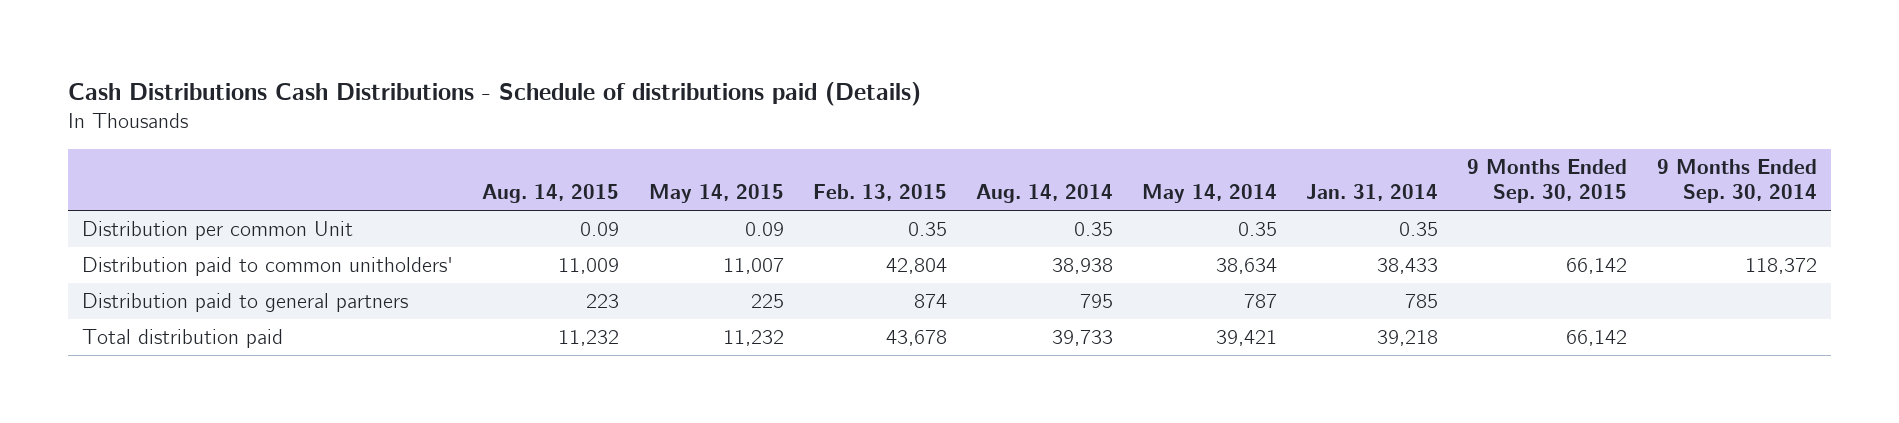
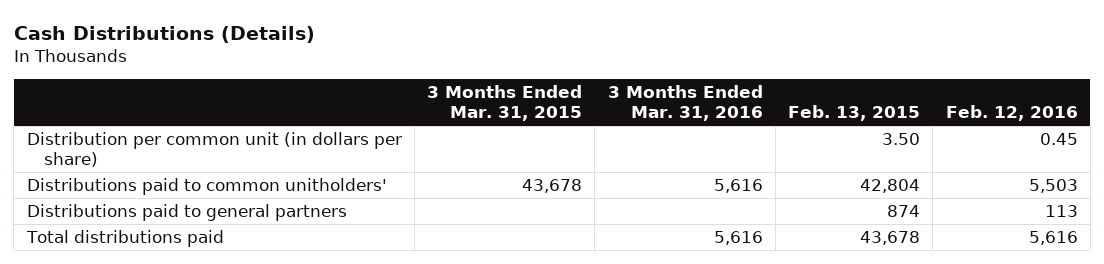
[67,81,921,106] Cash Distributions Cash Distributions - Schedule of distributions paid (Details) -> [13,25,315,43] Cash Distributions (Details)
[482,184,620,204] Aug. 14, 2015 -> none
[648,184,784,204] May 14, 2015 -> none
[975,184,1113,204] Aug. 14, 2014 -> none
[1142,184,1278,204] May 14, 2014 -> none
[1306,184,1439,202] Jan. 31, 2014 -> none
[1467,159,1628,204] 9 Months Ended Sep. 30, 2015 -> none
[1656,159,1817,204] 9 Months Ended Sep. 30, 2014 -> none
none -> [427,84,583,122] 3 Months Ended Mar. 31, 2015
none -> [607,84,763,122] 3 Months Ended Mar. 31, 2016
none -> [945,105,1078,122] Feb. 12, 2016
[82,221,354,241] Distribution per common Unit -> [26,131,402,168] Distribution per common unit (in dollars per share)
[907,222,947,237] 0.35 -> [882,132,921,145] 3.50
[82,257,454,277] Distribution paid to common unitholders' -> [26,177,387,195] Distributions paid to common unitholders'
[82,293,409,313] Distribution paid to general partners -> [26,203,347,221] Distributions paid to general partners
[82,329,284,349] Total distribution paid -> [25,229,224,247] Total distributions paid

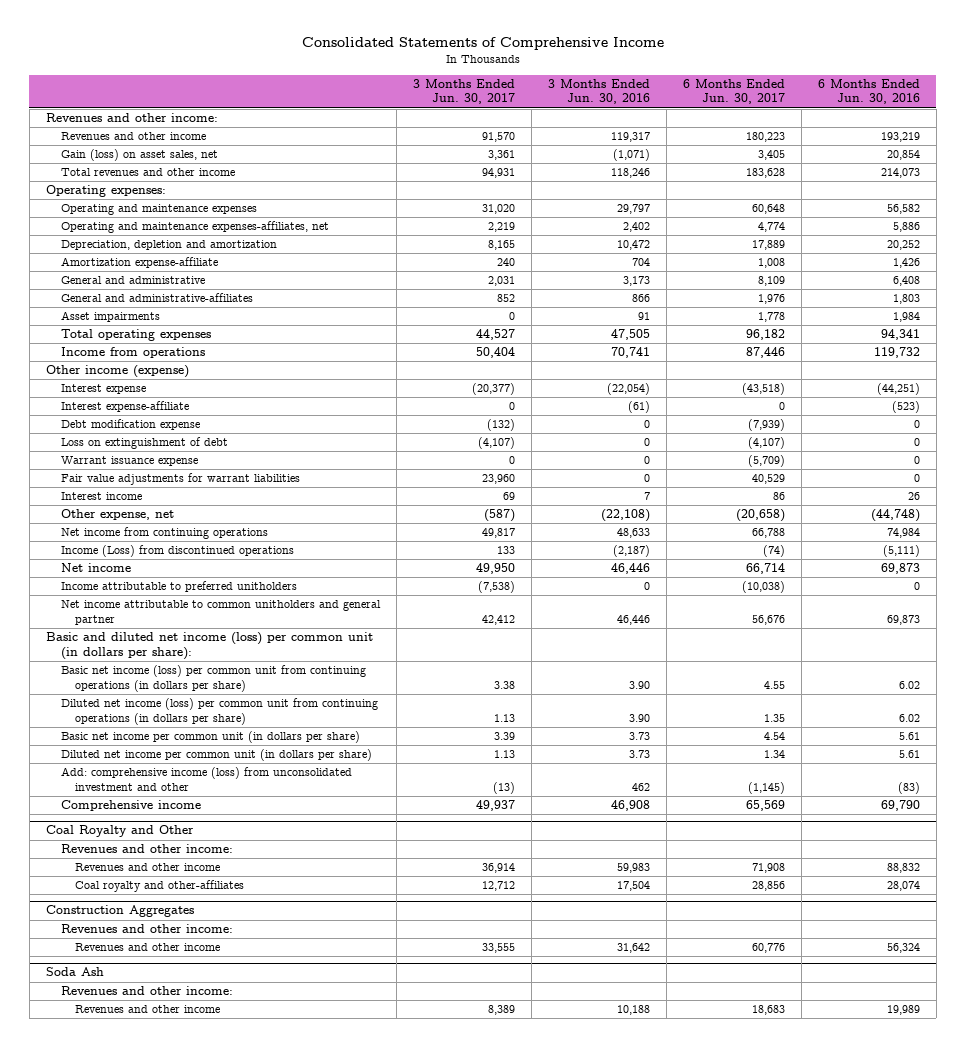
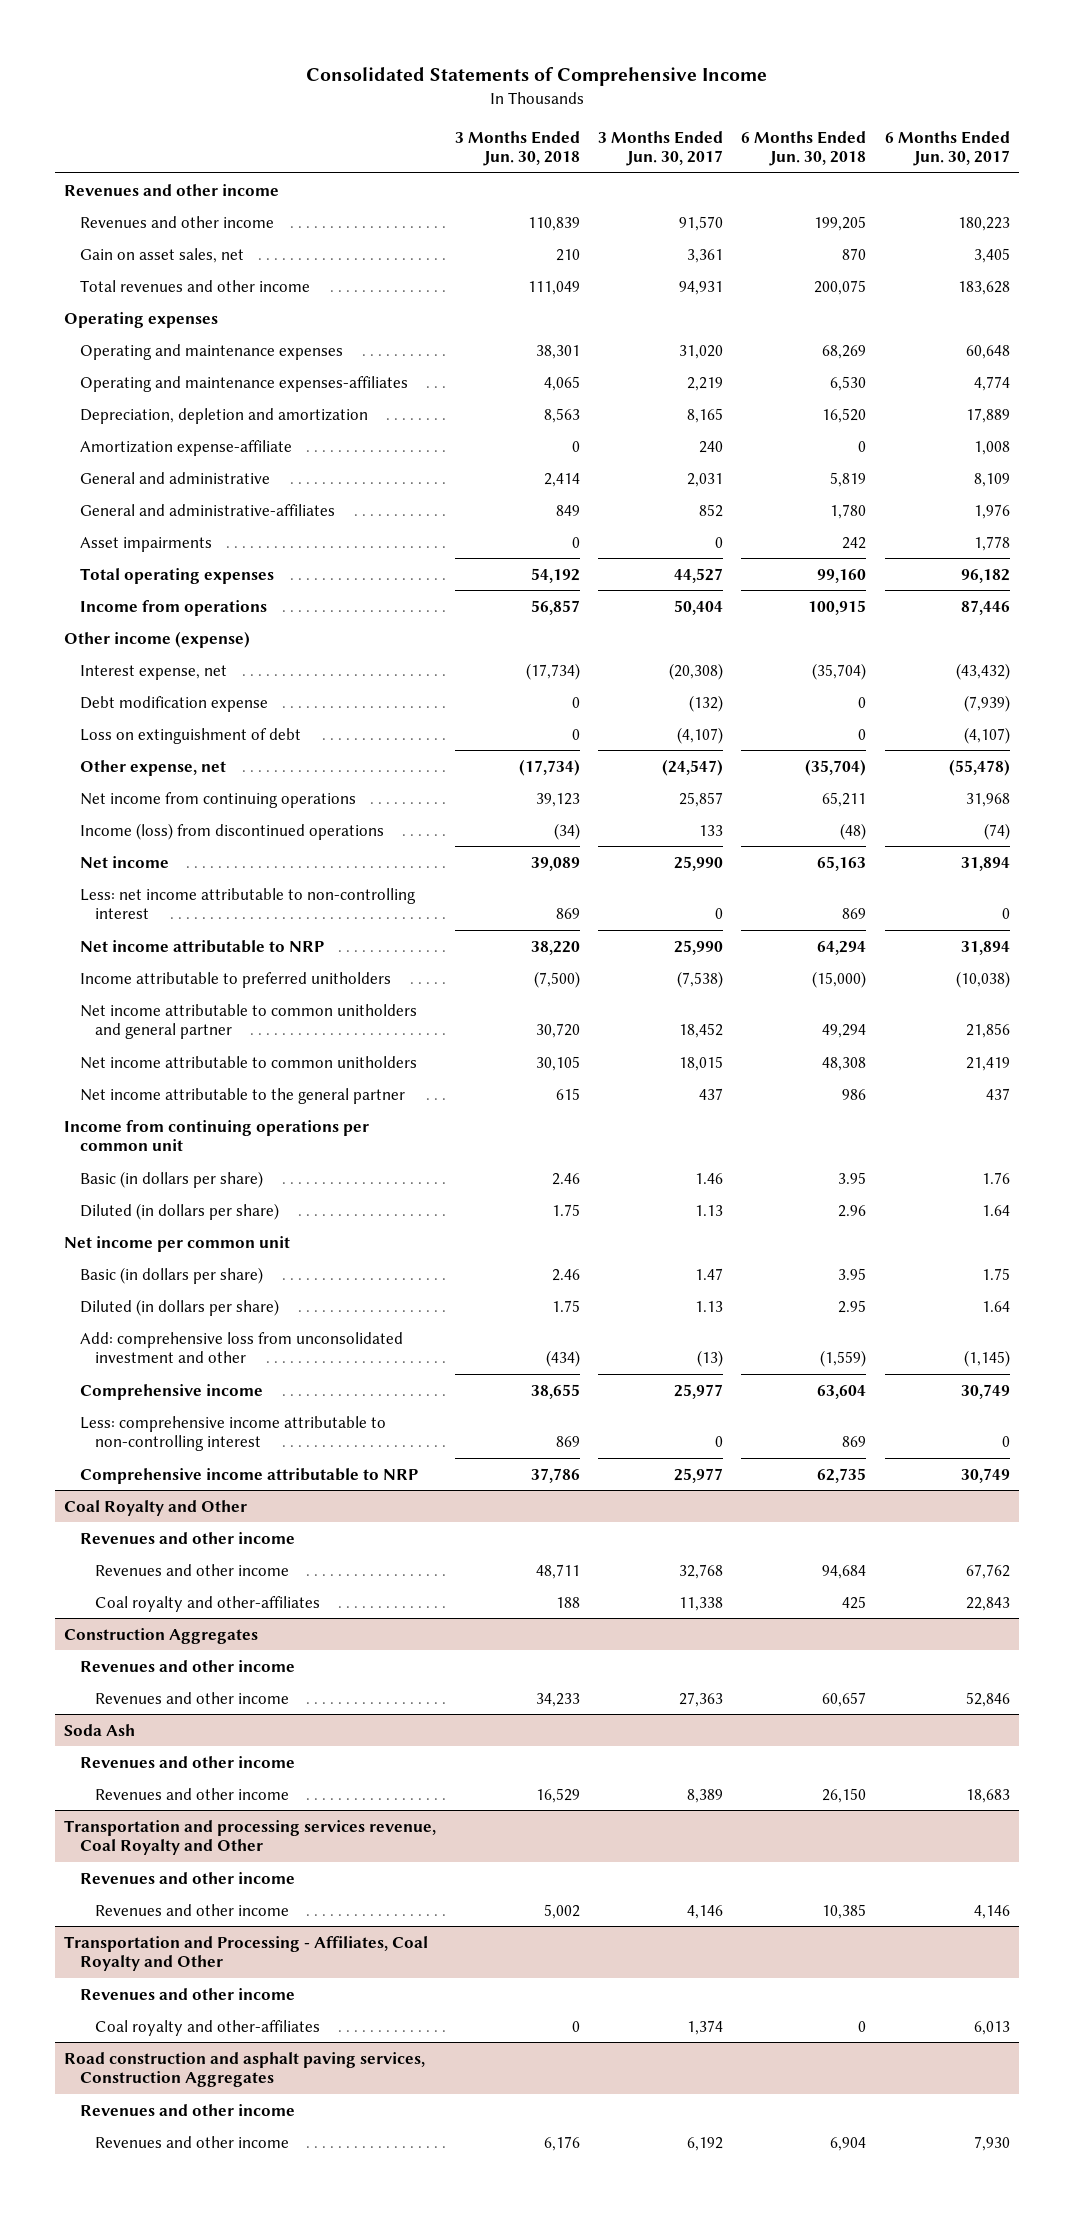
[547,78,650,105] 3 Months Ended Jun. 30, 2016 -> none
[817,78,920,105] 6 Months Ended Jun. 30, 2016 -> none
none -> [454,130,580,167] 3 Months Ended Jun. 30, 2018
none -> [741,130,867,167] 6 Months Ended Jun. 30, 2018
[45,113,218,123] Revenues and other income: -> [64,183,280,196] Revenues and other income
[60,149,218,162] Gain (loss) on asset sales, net -> [79,247,244,263] Gain on asset sales, net
[45,185,166,198] Operating expenses: -> [64,311,219,328] Operating expenses
[60,221,329,234] Operating and maintenance expenses-affiliates, net -> [79,375,408,392] Operating and maintenance expenses-affiliates
[60,401,189,413] Interest expense-affiliate -> none
[60,384,146,395] Interest expense -> [79,664,227,680] Interest expense, net
[471,383,515,396] (20,377) -> [669,662,724,680] (20,308)
[741,383,785,396] (43,518) -> [955,662,1010,680] (43,432)
[60,456,198,467] Warrant issuance expense -> none
[60,473,300,486] Fair value adjustments for warrant liabilities -> none
[60,492,142,501] Interest income -> none
[483,509,515,523] (587) -> [662,758,724,776] (24,547)
[735,509,785,523] (20,658) -> [948,758,1010,776] (55,478)
[481,528,515,539] 49,817 -> [679,791,724,807] 25,857
[751,528,785,539] 66,788 -> [965,792,1010,807] 31,968
[60,545,294,558] Income (Loss) from discontinued operations -> [79,822,384,840] Income (loss) from discontinued operations
[475,563,515,575] 49,950 -> [674,855,724,871] 25,990
[745,563,785,575] 66,714 -> [960,856,1010,871] 31,894
none -> [79,887,416,920] Less: net income attributable to non-controlling interest
none -> [79,939,324,953] Net income attributable to NRP
[481,614,515,625] 42,412 -> [679,1023,724,1039] 18,452
[751,614,785,625] 56,676 -> [965,1023,1010,1039] 21,856
none -> [79,1055,417,1069] Net income attributable to common unitholders
none -> [79,1087,405,1104] Net income attributable to the general partner
[45,632,373,660] Basic and diluted net income (loss) per common unit (in dollars per share): -> [64,1119,370,1152] Income from continuing operations per common unit
[60,665,366,692] Basic net income (loss) per common unit from continuing operations (in dollars per share) -> [79,1170,263,1188] Basic (in dollars per share)
[493,680,515,689] 3.38 -> [695,1172,724,1184] 1.46
[763,680,785,689] 4.55 -> [981,1171,1010,1184] 1.76
[60,698,378,725] Diluted net income (loss) per common unit from continuing operations (in dollars per share) -> [79,1202,279,1220] Diluted (in dollars per share)
[763,713,785,722] 1.35 -> [981,1204,1010,1216] 1.64
none -> [64,1235,291,1252] Net income per common unit
[60,731,360,744] Basic net income per common unit (in dollars per share) -> [79,1266,263,1284] Basic (in dollars per share)
[493,732,515,741] 3.39 -> [695,1267,724,1280] 1.47
[763,732,785,741] 4.54 -> [981,1267,1010,1280] 1.75
[60,749,372,762] Diluted net income per common unit (in dollars per share) -> [79,1298,279,1316] Diluted (in dollars per share)
[763,750,785,759] 1.34 -> [981,1300,1010,1312] 1.64
[60,767,352,791] Add: comprehensive income (loss) from unconsolidated investment and other -> [79,1331,403,1364] Add: comprehensive loss from unconsolidated investment and other
[475,800,515,812] 49,937 -> [674,1383,724,1399] 25,977
[745,800,785,812] 65,569 -> [960,1383,1010,1399] 30,749
none -> [79,1415,386,1452] Less: comprehensive income attributable to non-controlling interest
none -> [79,1467,418,1484] Comprehensive income attributable to NRP
[60,844,233,854] Revenues and other income: -> [79,1531,295,1544] Revenues and other income
[481,863,515,874] 36,914 -> [679,1563,724,1579] 32,768
[751,863,785,874] 71,908 -> [965,1563,1010,1579] 67,762
[481,881,515,892] 12,712 -> [679,1596,724,1611] 11,338
[751,881,785,892] 28,856 -> [965,1596,1010,1611] 22,843
[60,924,233,934] Revenues and other income: -> [79,1659,295,1672] Revenues and other income
[481,943,515,954] 33,555 -> [679,1691,724,1707] 27,363
[751,943,785,954] 60,776 -> [965,1691,1010,1707] 52,846
[60,986,233,996] Revenues and other income: -> [79,1755,295,1768] Revenues and other income
none -> [64,1819,437,1856] Transportation and processing services revenue, Coal Royalty and Other
none -> [79,1871,295,1884] Revenues and other income
none -> [94,1903,289,1916] Revenues and other income
none -> [64,1935,429,1972] Transportation and Processing - Affiliates, Coal Royalty and Other
none -> [79,1987,295,2000] Revenues and other income
none -> [94,2019,320,2036] Coal royalty and other-affiliates
none -> [64,2051,426,2088] Road construction and asphalt paving services, Construction Aggregates
none -> [79,2103,295,2116] Revenues and other income
none -> [94,2135,289,2148] Revenues and other income

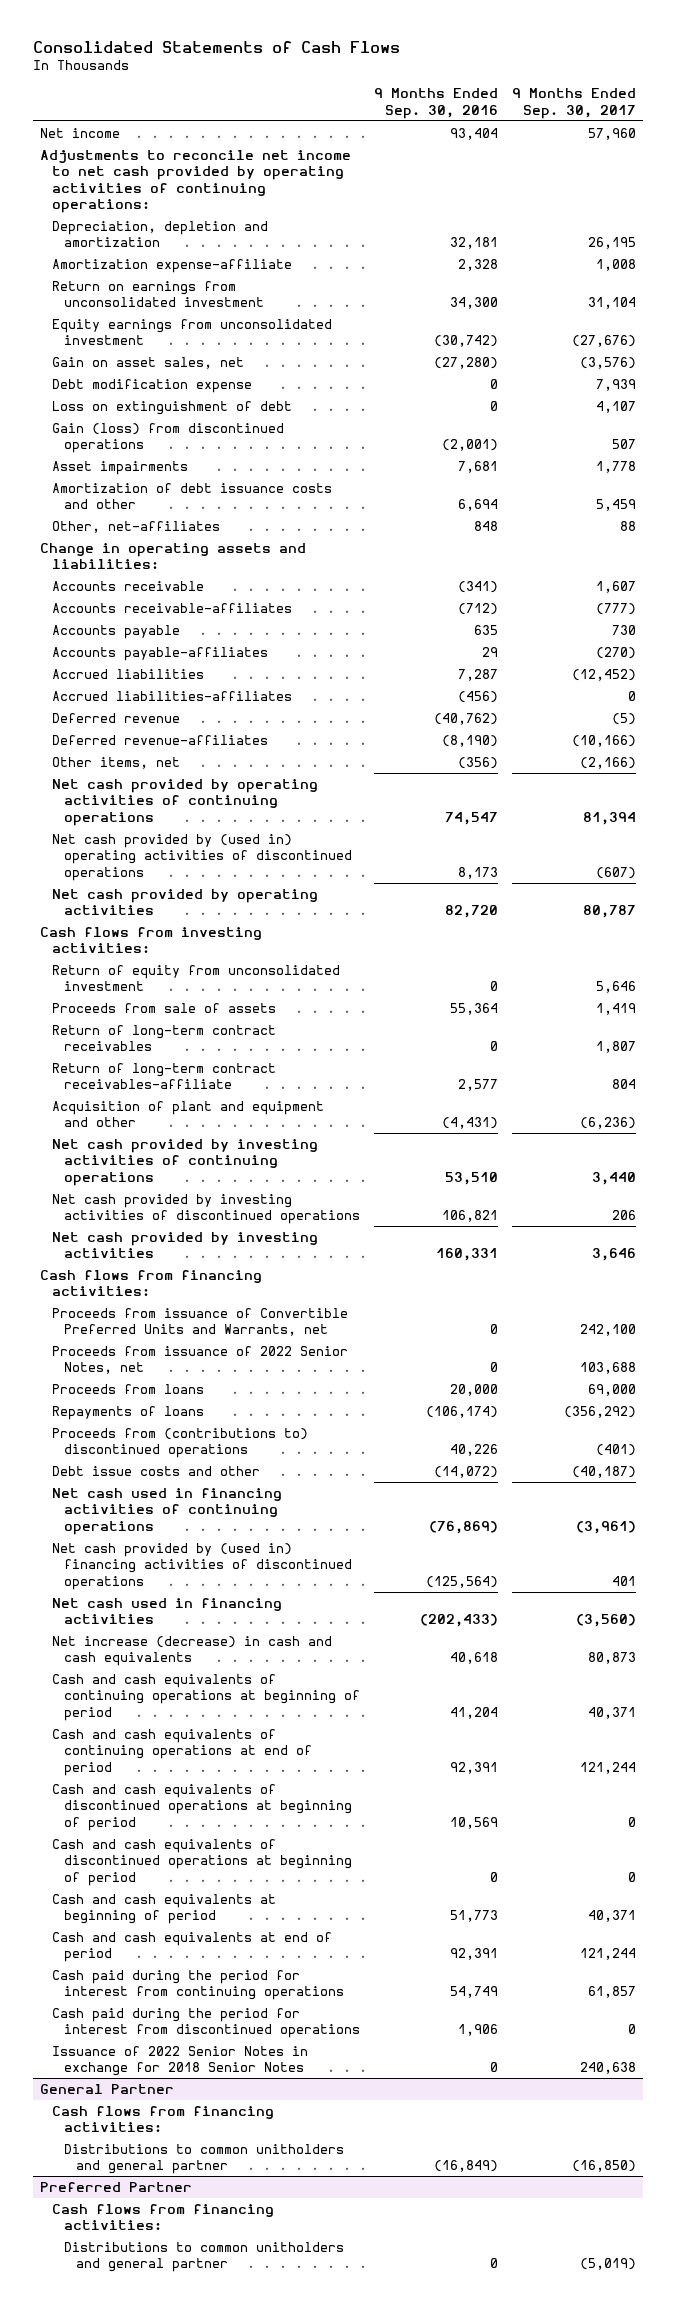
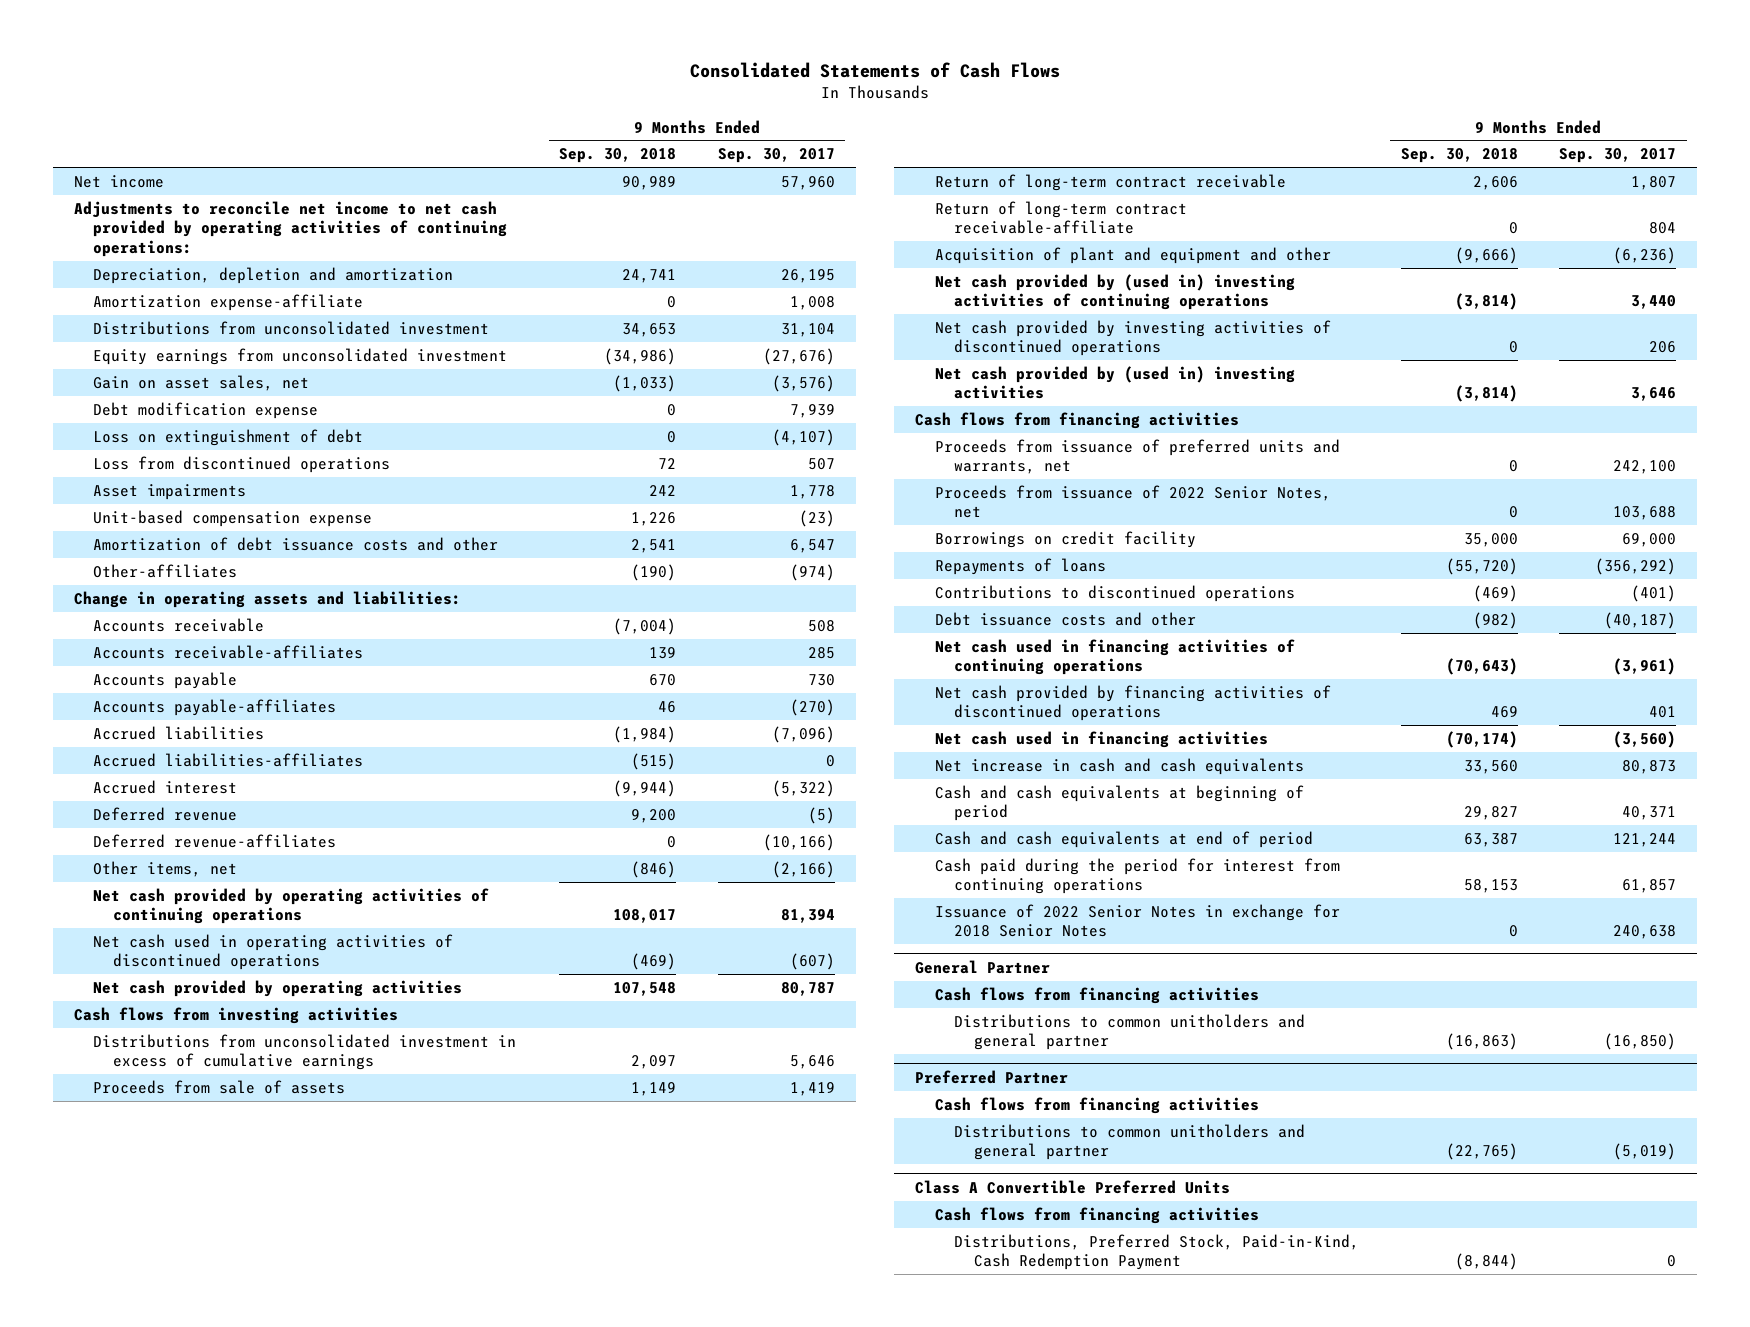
[373,88,498,119] 9 Months Ended Sep. 30, 2016 -> none
none -> [559,148,677,164] Sep. 30, 2018
[51,280,264,308] Return on earnings from unconsolidated investment -> [93,320,490,335] Distributions from unconsolidated investment
[595,400,636,413] 4,107 -> [771,428,835,446] (4,107)
[51,422,284,454] Gain (loss) from discontinued operations -> [93,455,391,473] Loss from discontinued operations
none -> [93,509,373,527] Unit-based compensation expense
[595,499,636,512] 5,459 -> [789,538,835,553] 6,547
[51,520,220,533] Other, net-affiliates -> [93,563,238,578] Other-affiliates
[619,520,636,531] 88 -> [789,563,835,581] (974)
[595,580,636,593] 1,607 -> [807,619,835,632] 508
[595,602,636,615] (777) -> [807,646,835,659] 285
[571,668,636,681] (12,452) -> [771,725,835,743] (7,096)
none -> [93,779,238,794] Accrued interest
[51,833,352,881] Net cash provided by (used in) operating activities of discontinued operations -> [93,933,454,971] Net cash used in operating activities of discontinued operations
[39,926,262,954] Cash flows from investing activities: -> [73,1006,398,1024] Cash flows from investing activities
[51,964,340,992] Return of equity from unconsolidated investment -> [93,1033,517,1071] Distributions from unconsolidated investment in excess of cumulative earnings
[51,1024,276,1052] Return of long-term contract receivables -> [934,173,1286,191] Return of long-term contract receivable
[51,1062,276,1090] Return of long-term contract receivables-affiliate -> [934,200,1187,235] Return of long-term contract receivable-affiliate
[51,1138,318,1186] Net cash provided by investing activities of continuing operations -> [934,273,1295,311] Net cash provided by (used in) investing activities of continuing operations
[51,1231,318,1259] Net cash provided by investing activities -> [934,365,1295,400] Net cash provided by (used in) investing activities
[39,1269,262,1297] Cash flows from financing activities: -> [915,411,1240,429] Cash flows from financing activities
[51,1307,348,1337] Proceeds from issuance of Convertible Preferred Units and Warrants, net -> [934,438,1340,475] Proceeds from issuance of preferred units and warrants, net
[51,1383,204,1394] Proceeds from loans -> [934,530,1196,548] Borrowings on credit facility
[51,1427,308,1459] Proceeds from (contributions to) discontinued operations -> [934,584,1295,602] Contributions to discontinued operations
[51,1465,260,1476] Debt issue costs and other -> [934,611,1196,626] Debt issuance costs and other
[51,1542,352,1590] Net cash provided by (used in) financing activities of discontinued operations -> [934,684,1331,722] Net cash provided by financing activities of discontinued operations
[51,1673,360,1721] Cash and cash equivalents of continuing operations at beginning of period -> none
[51,1728,312,1776] Cash and cash equivalents of continuing operations at end of period -> none
[51,1783,352,1831] Cash and cash equivalents of discontinued operations at beginning of period -> none
[51,1838,352,1886] Cash and cash equivalents of discontinued operations at beginning of period -> none
[51,1635,332,1667] Net increase (decrease) in cash and cash equivalents -> [934,757,1304,775] Net increase in cash and cash equivalents
[51,2007,360,2039] Cash paid during the period for interest from discontinued operations -> none
[51,2105,274,2133] Cash flows from financing activities: -> [934,986,1259,1004] Cash flows from financing activities
[51,2203,274,2231] Cash flows from financing activities: -> [934,1096,1259,1114] Cash flows from financing activities
none -> [915,1179,1231,1194] Class A Convertible Preferred Units
none -> [934,1206,1259,1224] Cash flows from financing activities
none -> [954,1233,1360,1271] Distributions, Preferred Stock, Paid-in-Kind, Cash Redemption Payment

